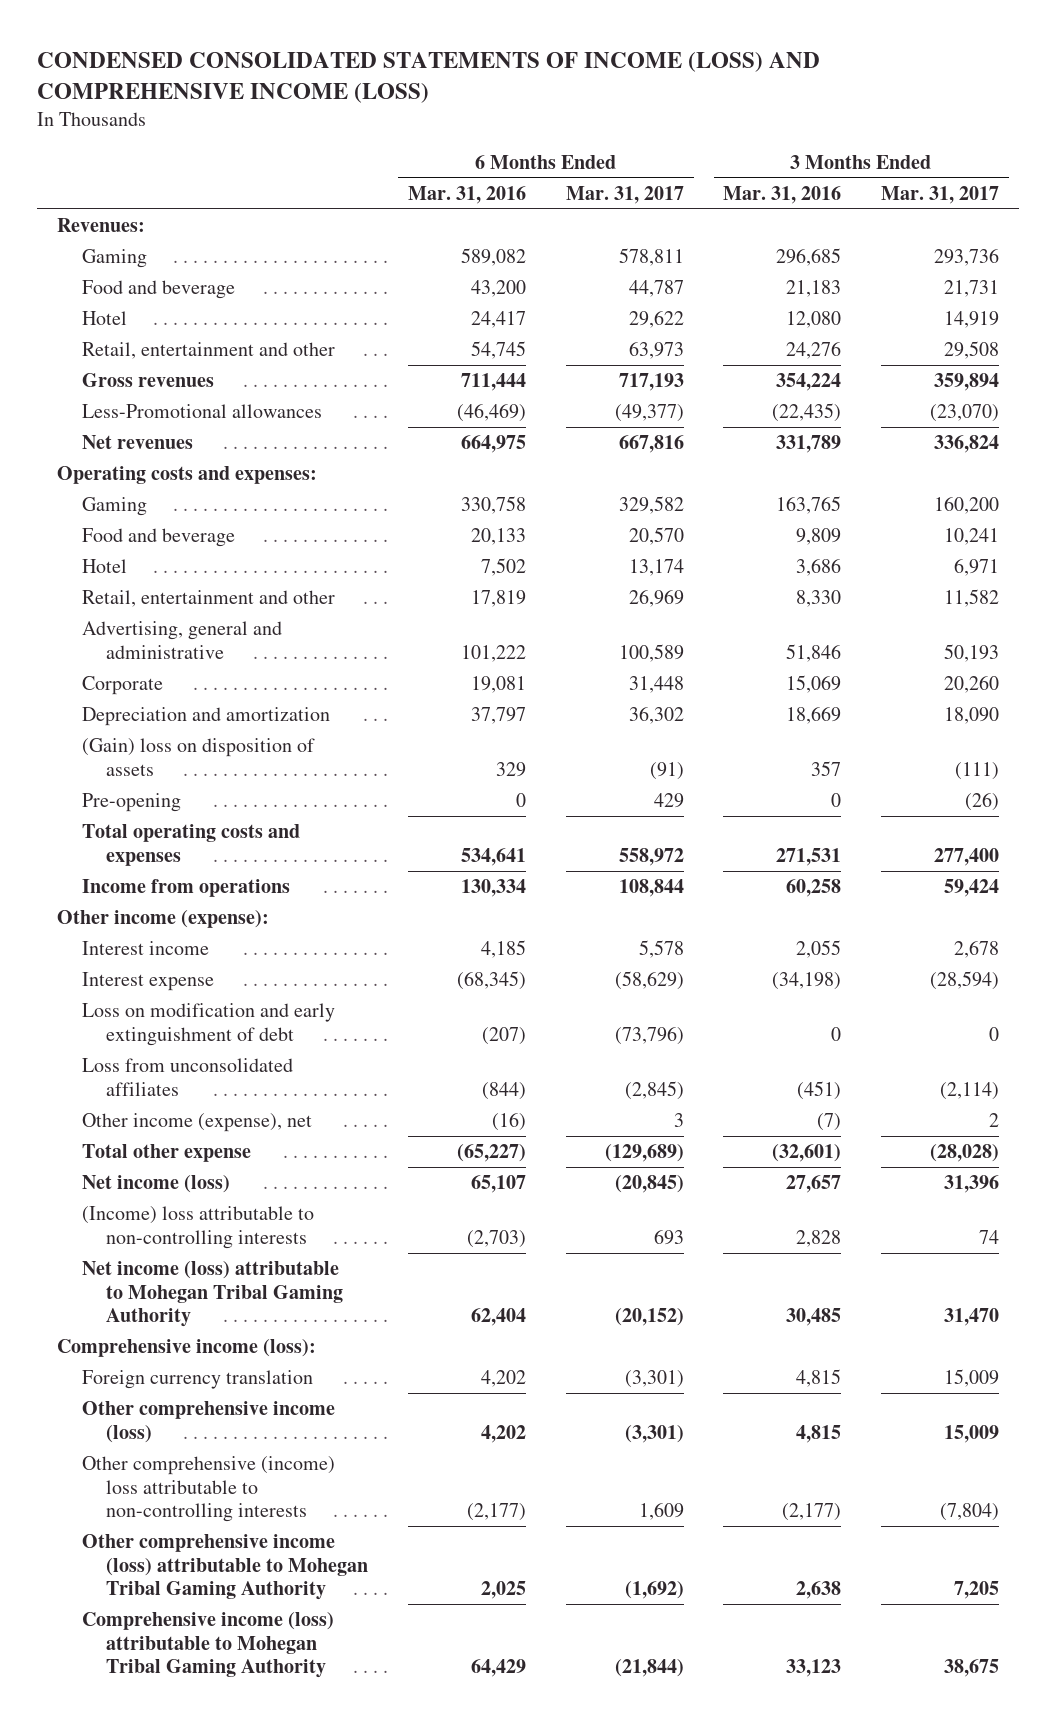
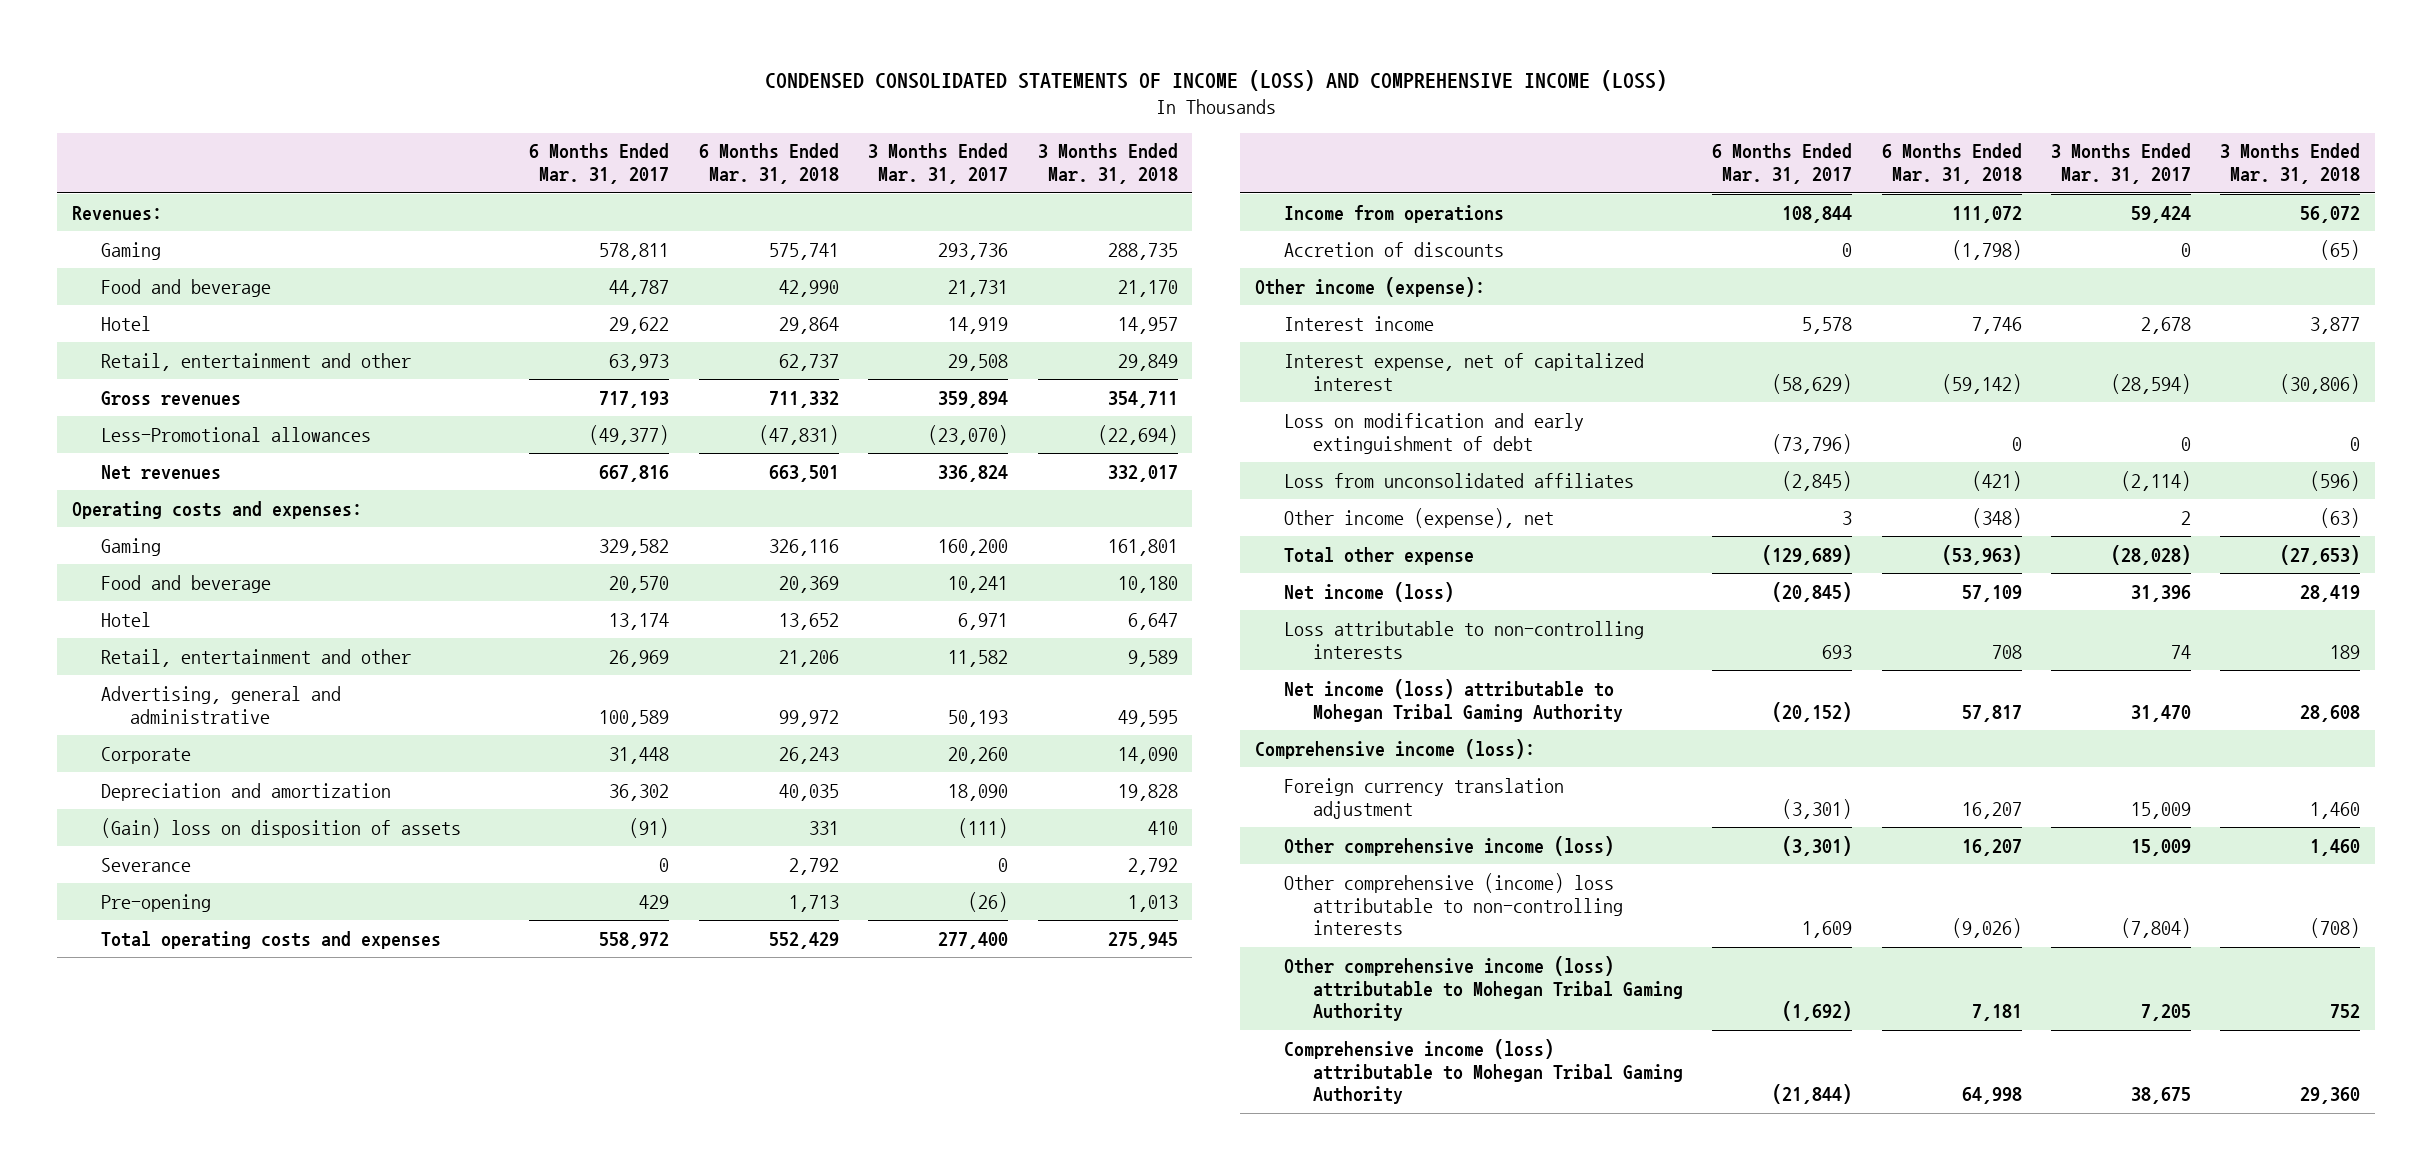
[408,185,527,204] Mar. 31, 2016 -> none
[723,185,842,204] Mar. 31, 2016 -> none
none -> [698,143,839,185] 6 Months Ended Mar. 31, 2018
none -> [1037,143,1178,185] 3 Months Ended Mar. 31, 2018
none -> [101,857,192,872] Severance
none -> [1284,241,1505,257] Accretion of discounts
[81,972,214,992] Interest expense -> [1284,352,1645,391] Interest expense, net of capitalized interest
[81,1206,314,1249] (Income) loss attributable to non-controlling interests -> [1284,620,1645,659] Loss attributable to non-controlling interests
[81,1370,313,1390] Foreign currency translation -> [1284,777,1565,819] Foreign currency translation adjustment

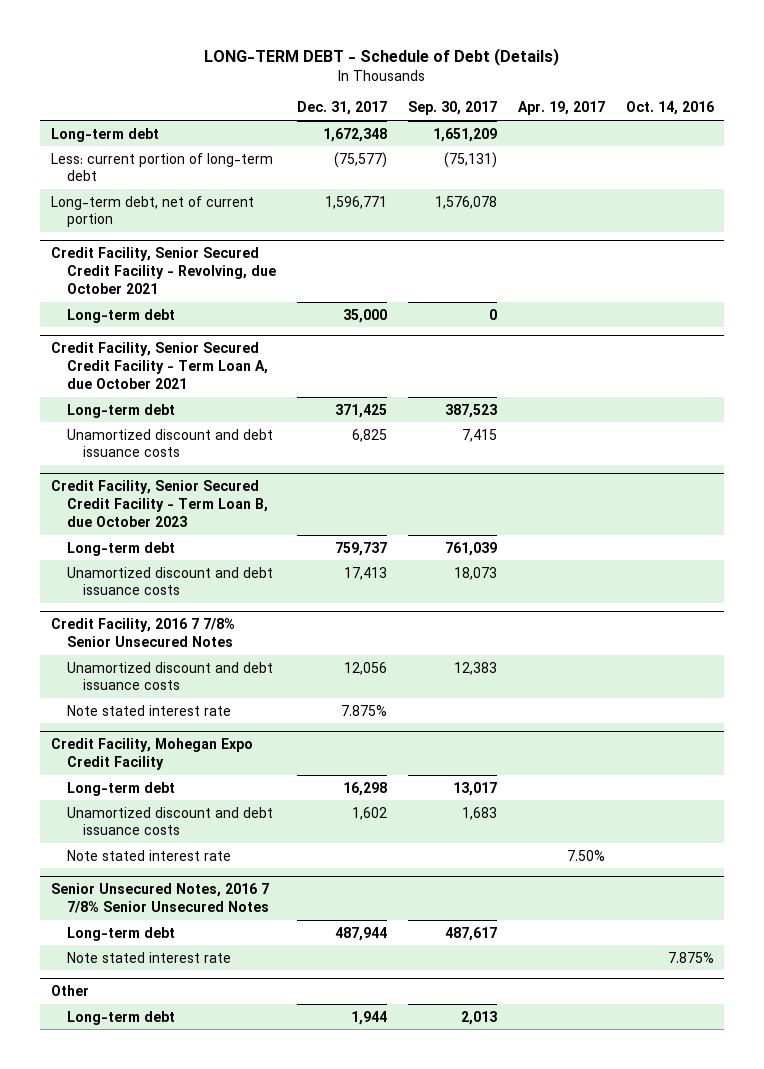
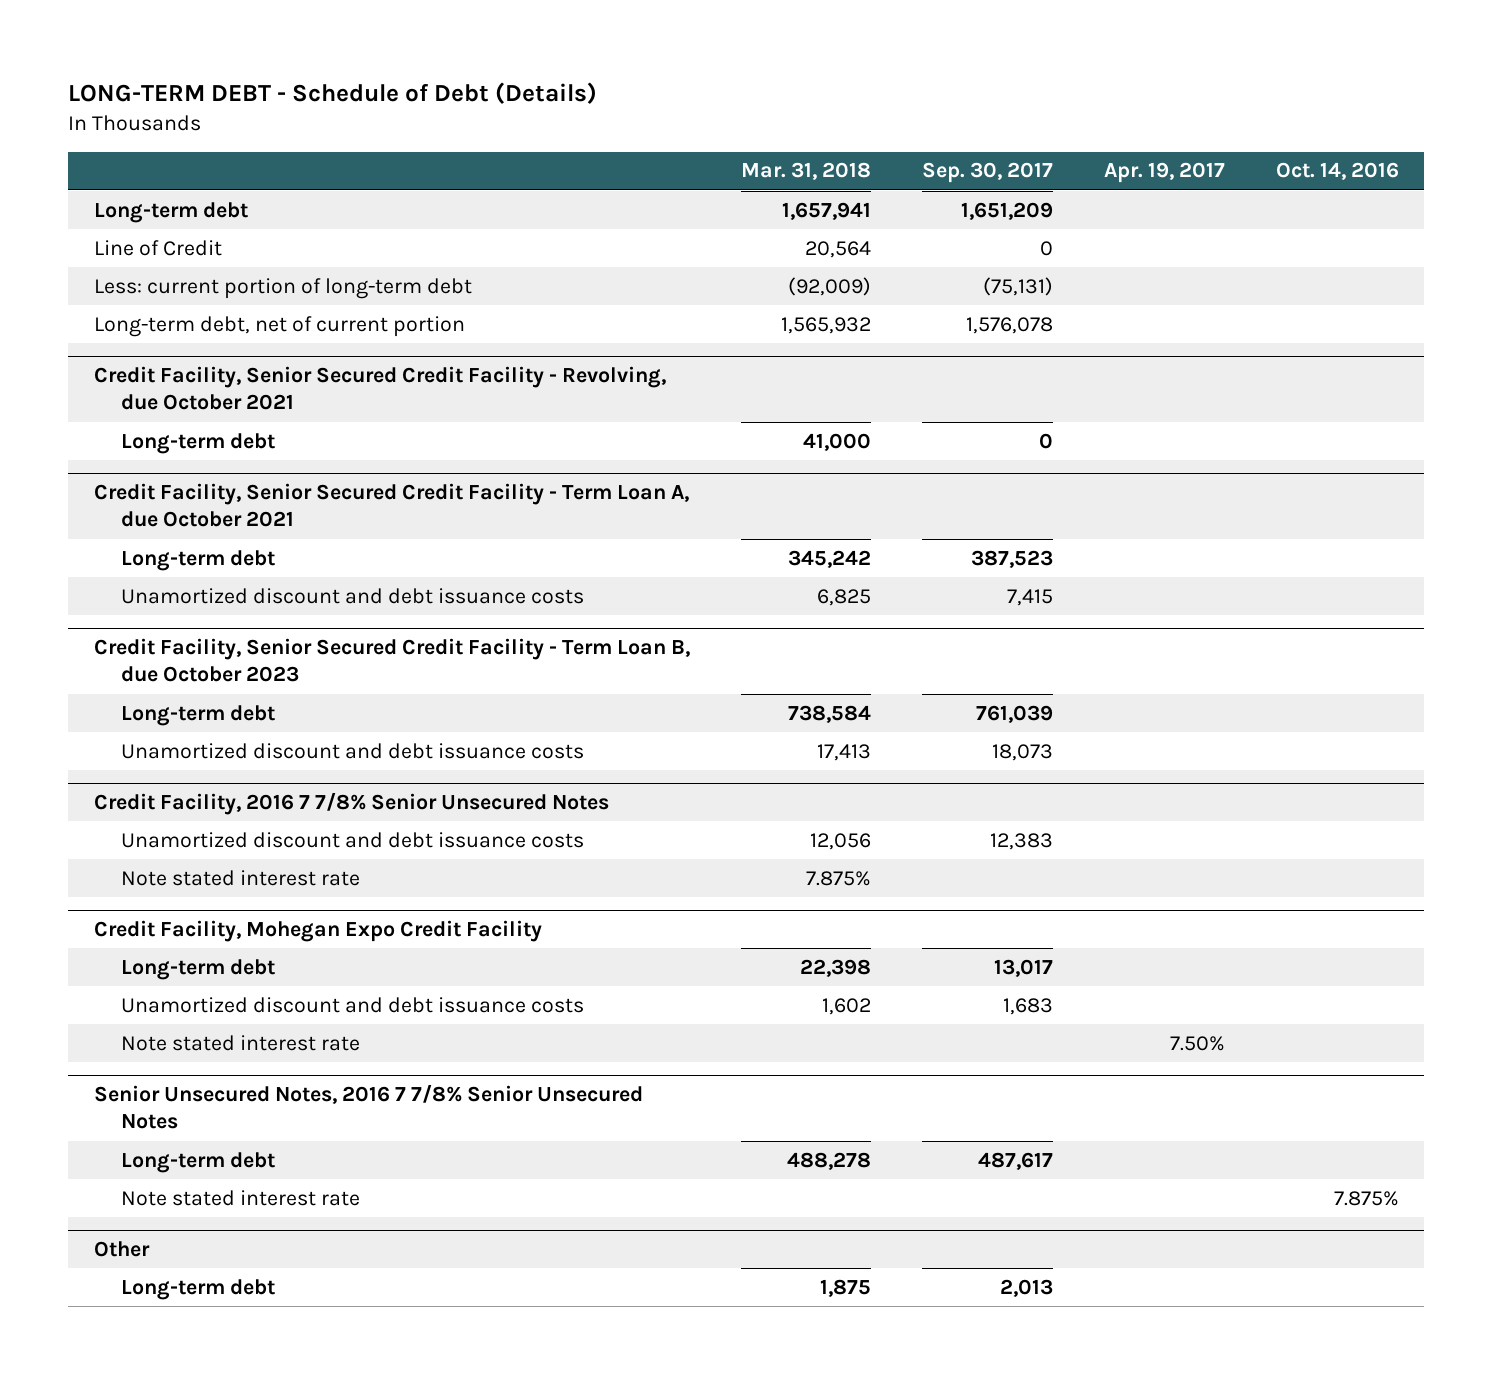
[296,101,387,116] Dec. 31, 2017 -> none
none -> [740,162,871,181] Mar. 31, 2018
none -> [93,239,222,256] Line of Credit

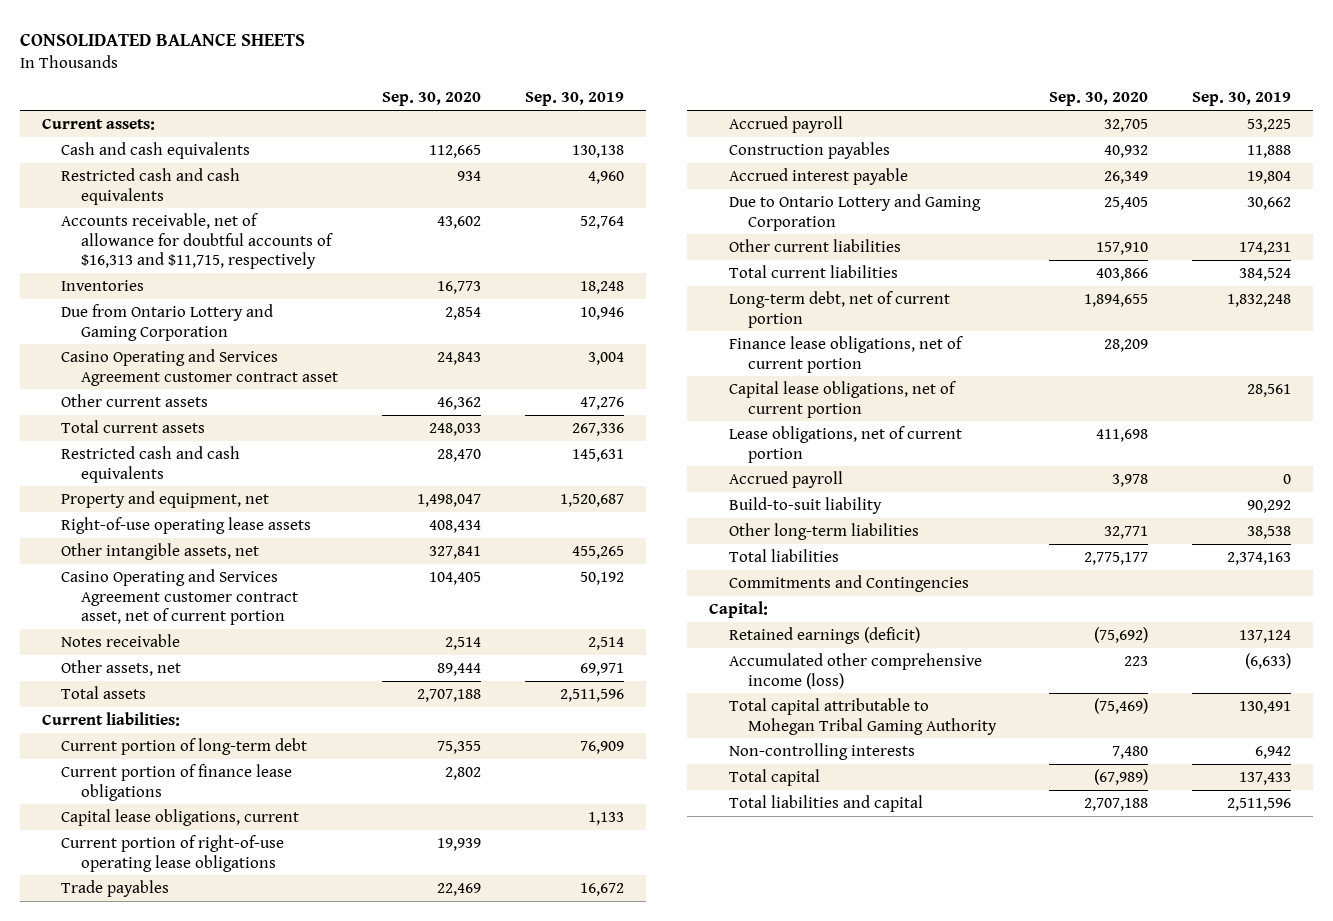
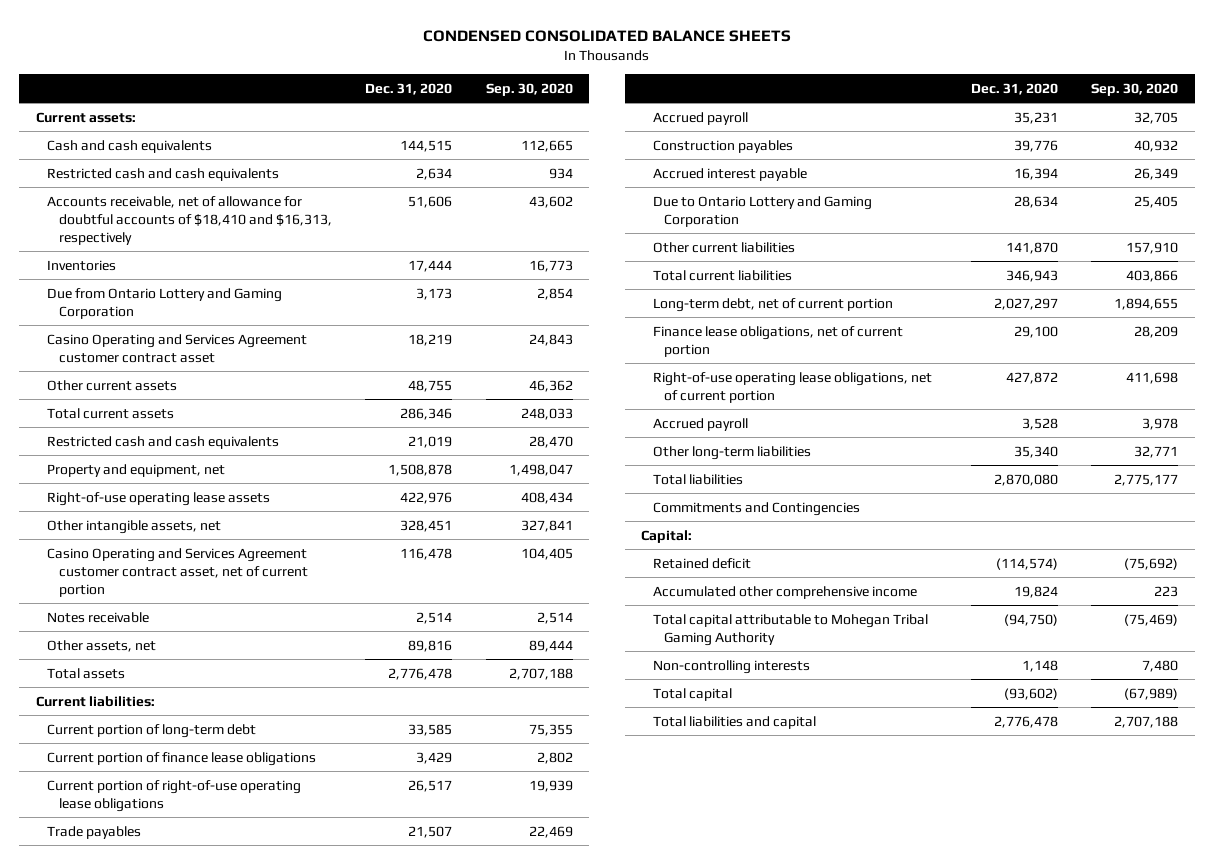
[19,32,305,46] CONSOLIDATED BALANCE SHEETS -> [423,30,792,43] CONDENSED CONSOLIDATED BALANCE SHEETS
[524,92,624,107] Sep. 30, 2019 -> none
none -> [365,82,453,95] Dec. 31, 2020
[61,213,334,270] Accounts receivable, net of allowance for doubtful accounts of $16,313 and $11,715, respectively -> [47,195,332,245] Accounts receivable, net of allowance for doubtful accounts of $18,410 and $16,313, respectively
[61,809,300,827] Capital lease obligations, current -> none
[728,381,956,418] Capital lease obligations, net of current portion -> none
[728,426,962,463] Lease obligations, net of current portion -> [652,371,932,403] Right-of-use operating lease obligations, net of current portion
[728,497,882,515] Build-to-suit liability -> none
[728,627,920,645] Retained earnings (deficit) -> [652,557,751,569] Retained deficit
[728,653,982,689] Accumulated other comprehensive income (loss) -> [652,585,917,599] Accumulated other comprehensive income

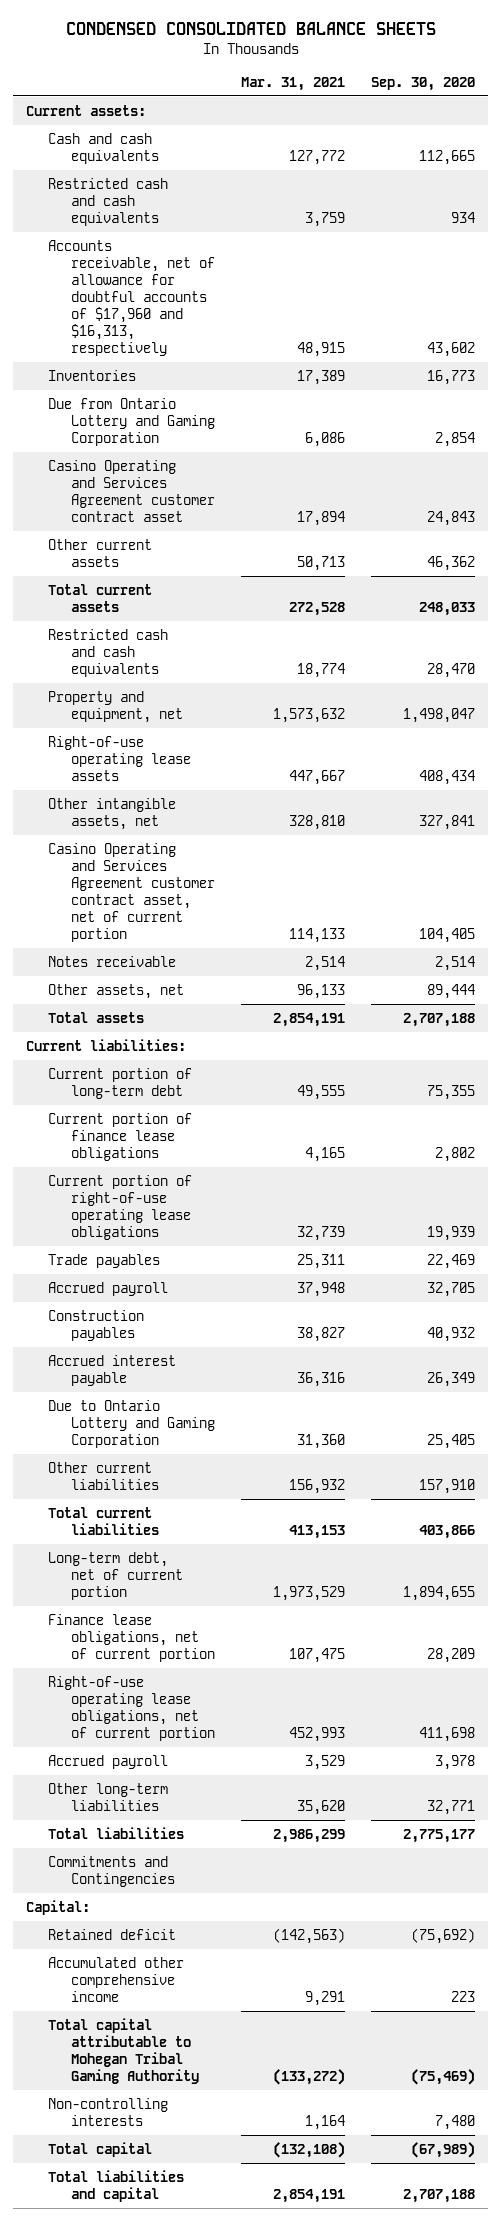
[365,82,453,95] Dec. 31, 2020 -> none
none -> [240,76,345,91] Mar. 31, 2021
[47,195,332,245] Accounts receivable, net of allowance for doubtful accounts of $18,410 and $16,313, respectively -> [48,239,215,357] Accounts receivable, net of allowance for doubtful accounts of $17,960 and $16,313, respectively

